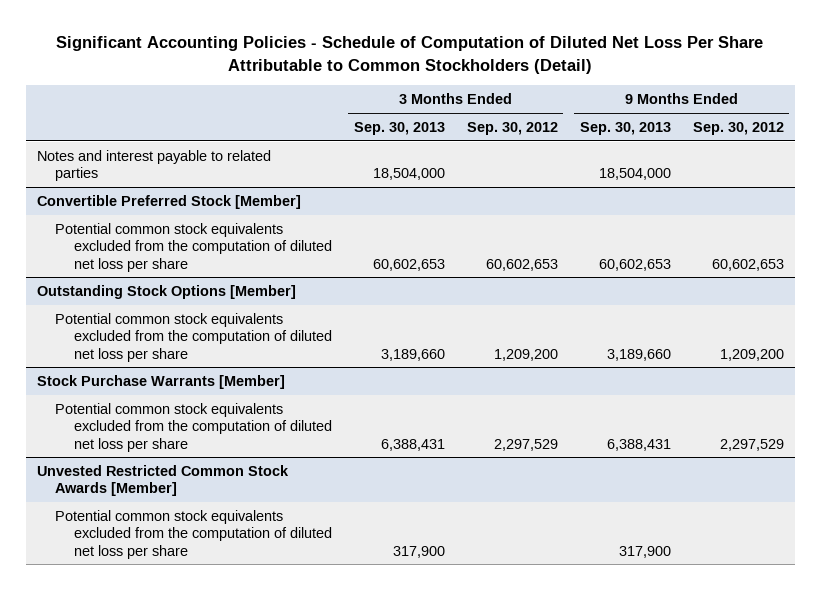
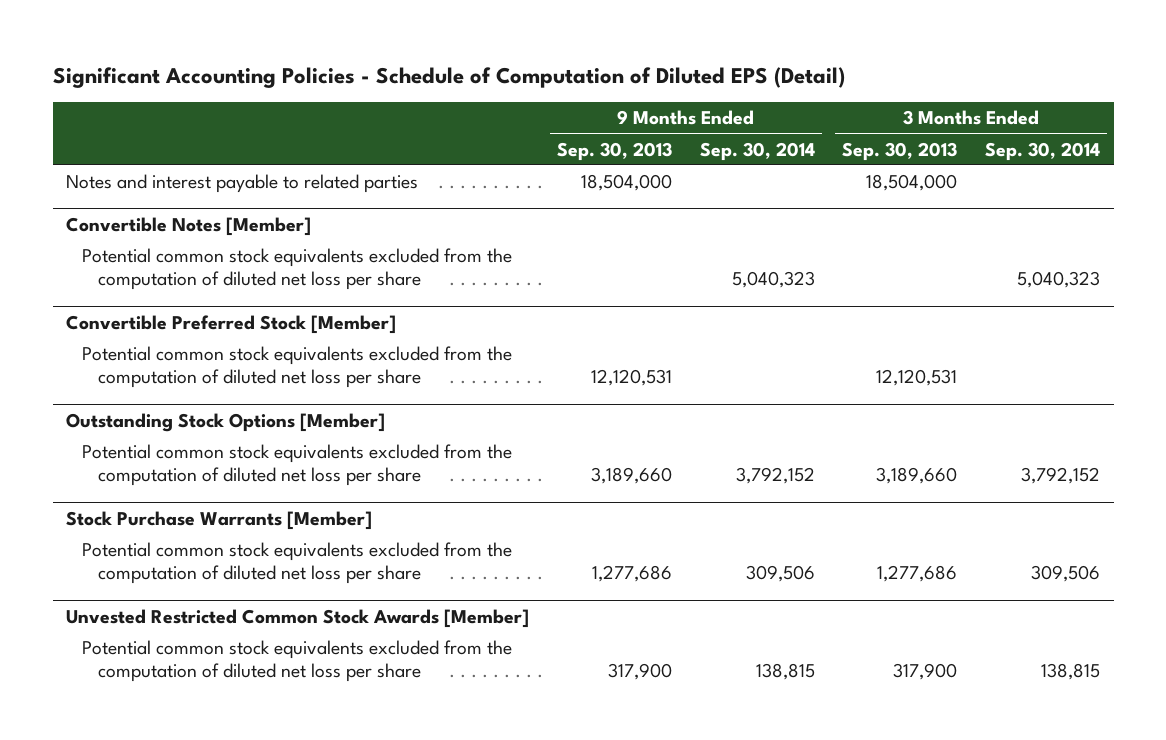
[56,36,764,74] Significant Accounting Policies - Schedule of Computation of Diluted Net Loss Per Share Attributable to Common Stockholders (Detail) -> [52,66,845,88] Significant Accounting Policies - Schedule of Computation of Diluted EPS (Detail)
[466,121,558,135] Sep. 30, 2012 -> none
[692,121,784,135] Sep. 30, 2012 -> none
none -> [699,141,815,161] Sep. 30, 2014
none -> [985,141,1101,161] Sep. 30, 2014
none -> [66,216,312,236] Convertible Notes [Member]
none -> [82,248,513,291] Potential common stock equivalents excluded from the computation of diluted net loss per share
[372,258,445,271] 60,602,653 -> [876,369,958,387] 12,120,531
[598,258,671,271] 60,602,653 -> [591,369,673,387] 12,120,531
[380,438,445,451] 6,388,431 -> [877,565,958,583] 1,277,686
[606,438,671,451] 6,388,431 -> [592,565,673,583] 1,277,686

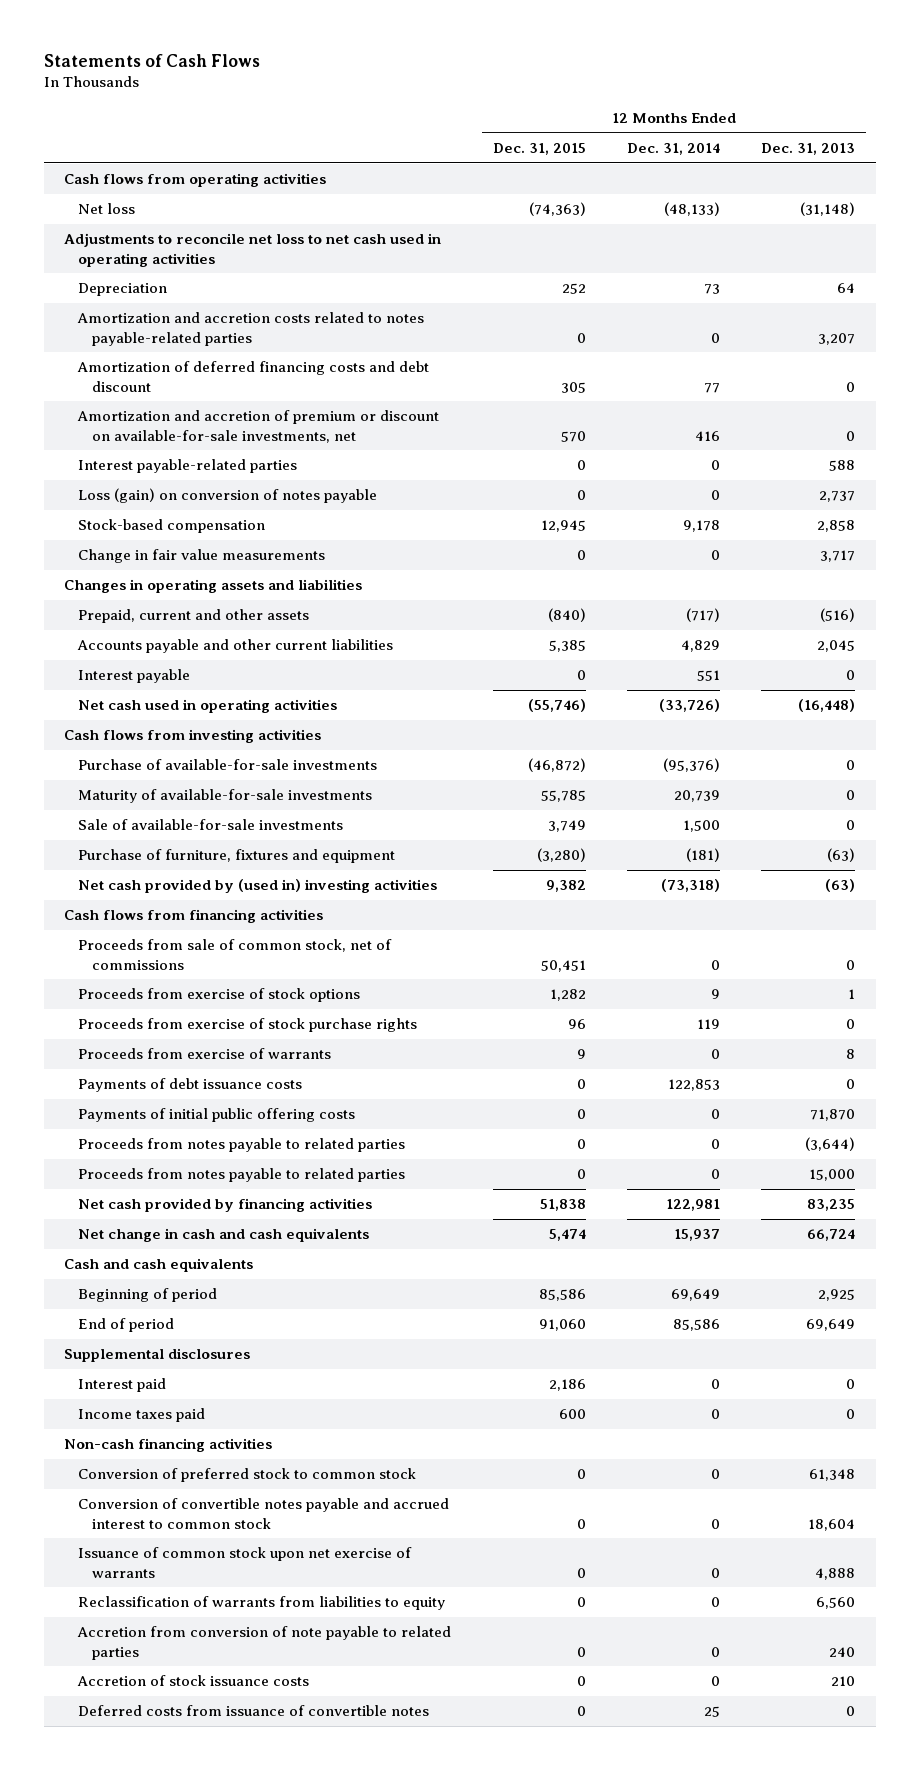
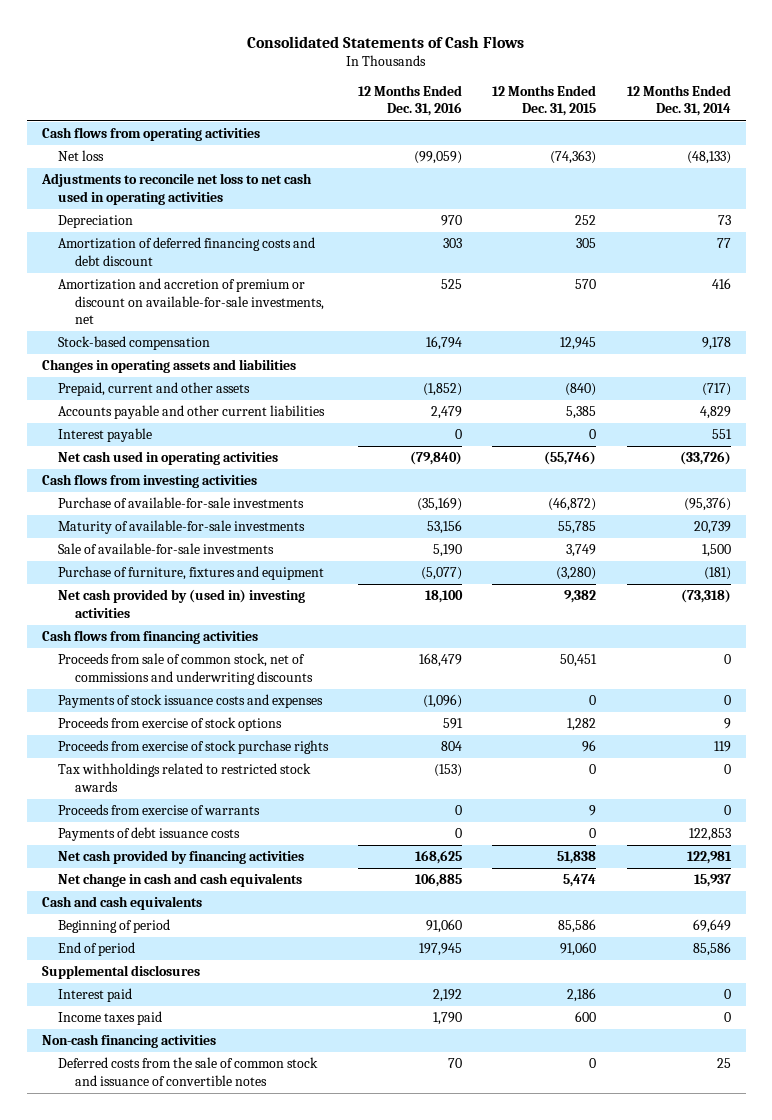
[43,54,260,68] Statements of Cash Flows -> [247,35,525,48] Consolidated Statements of Cash Flows
[761,142,856,155] Dec. 31, 2013 -> none
none -> [358,85,463,117] 12 Months Ended Dec. 31, 2016
[77,312,425,346] Amortization and accretion costs related to notes payable-related parties -> none
[78,459,298,474] Interest payable-related parties -> none
[78,488,378,504] Loss (gain) on conversion of notes payable -> none
[78,549,326,564] Change in fair value measurements -> none
[78,939,393,970] Proceeds from sale of common stock, net of commissions -> [58,653,313,685] Proceeds from sale of common stock, net of commissions and underwriting discounts
none -> [58,694,324,709] Payments of stock issuance costs and expenses
none -> [58,763,312,792] Tax withholdings related to restricted stock awards
[78,1108,356,1123] Payments of initial public offering costs -> none
[78,1138,406,1153] Proceeds from notes payable to related parties -> none
[78,1168,406,1183] Proceeds from notes payable to related parties -> none
[78,1468,417,1483] Conversion of preferred stock to common stock -> none
[78,1498,450,1529] Conversion of convertible notes payable and accrued interest to common stock -> none
[78,1547,413,1578] Issuance of common stock upon net exercise of warrants -> none
[78,1596,446,1611] Reclassification of warrants from liabilities to equity -> none
[77,1626,452,1660] Accretion from conversion of note payable to related parties -> none
[77,1675,310,1687] Accretion of stock issuance costs -> none
[78,1705,430,1717] Deferred costs from issuance of convertible notes -> [58,1057,319,1086] Deferred costs from the sale of common stock and issuance of convertible notes

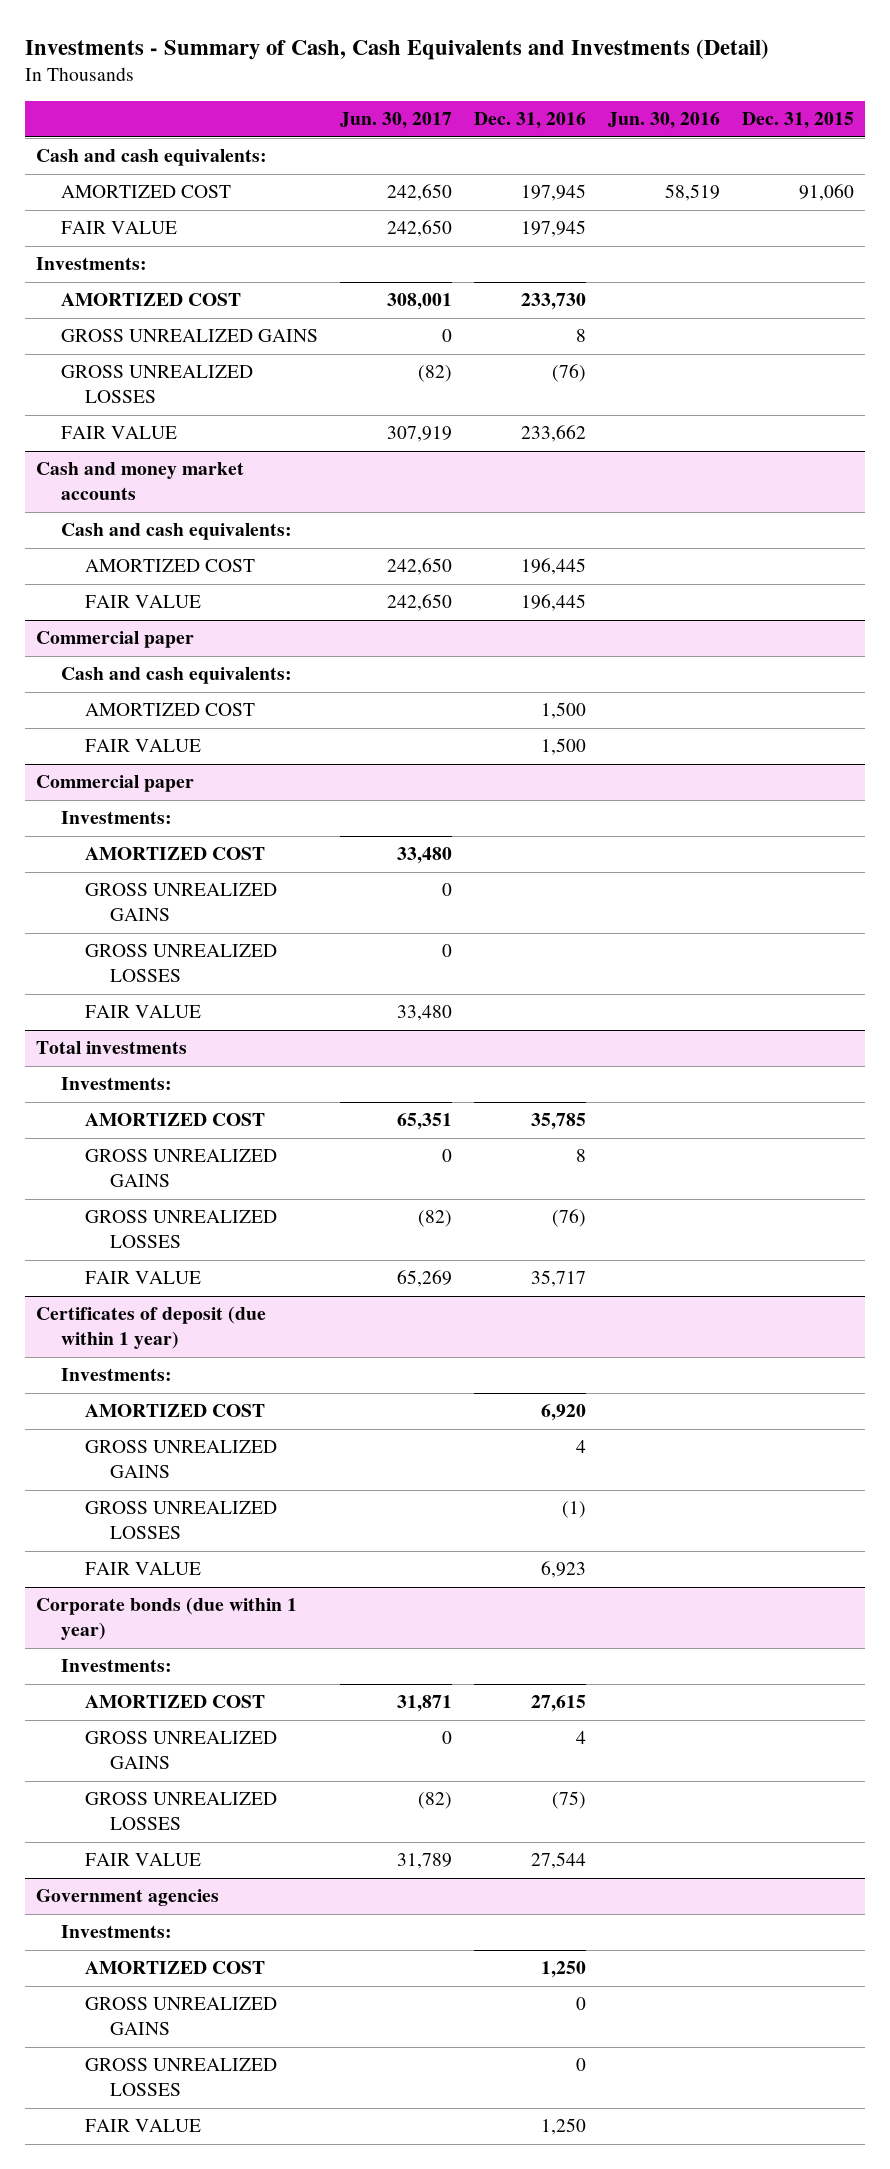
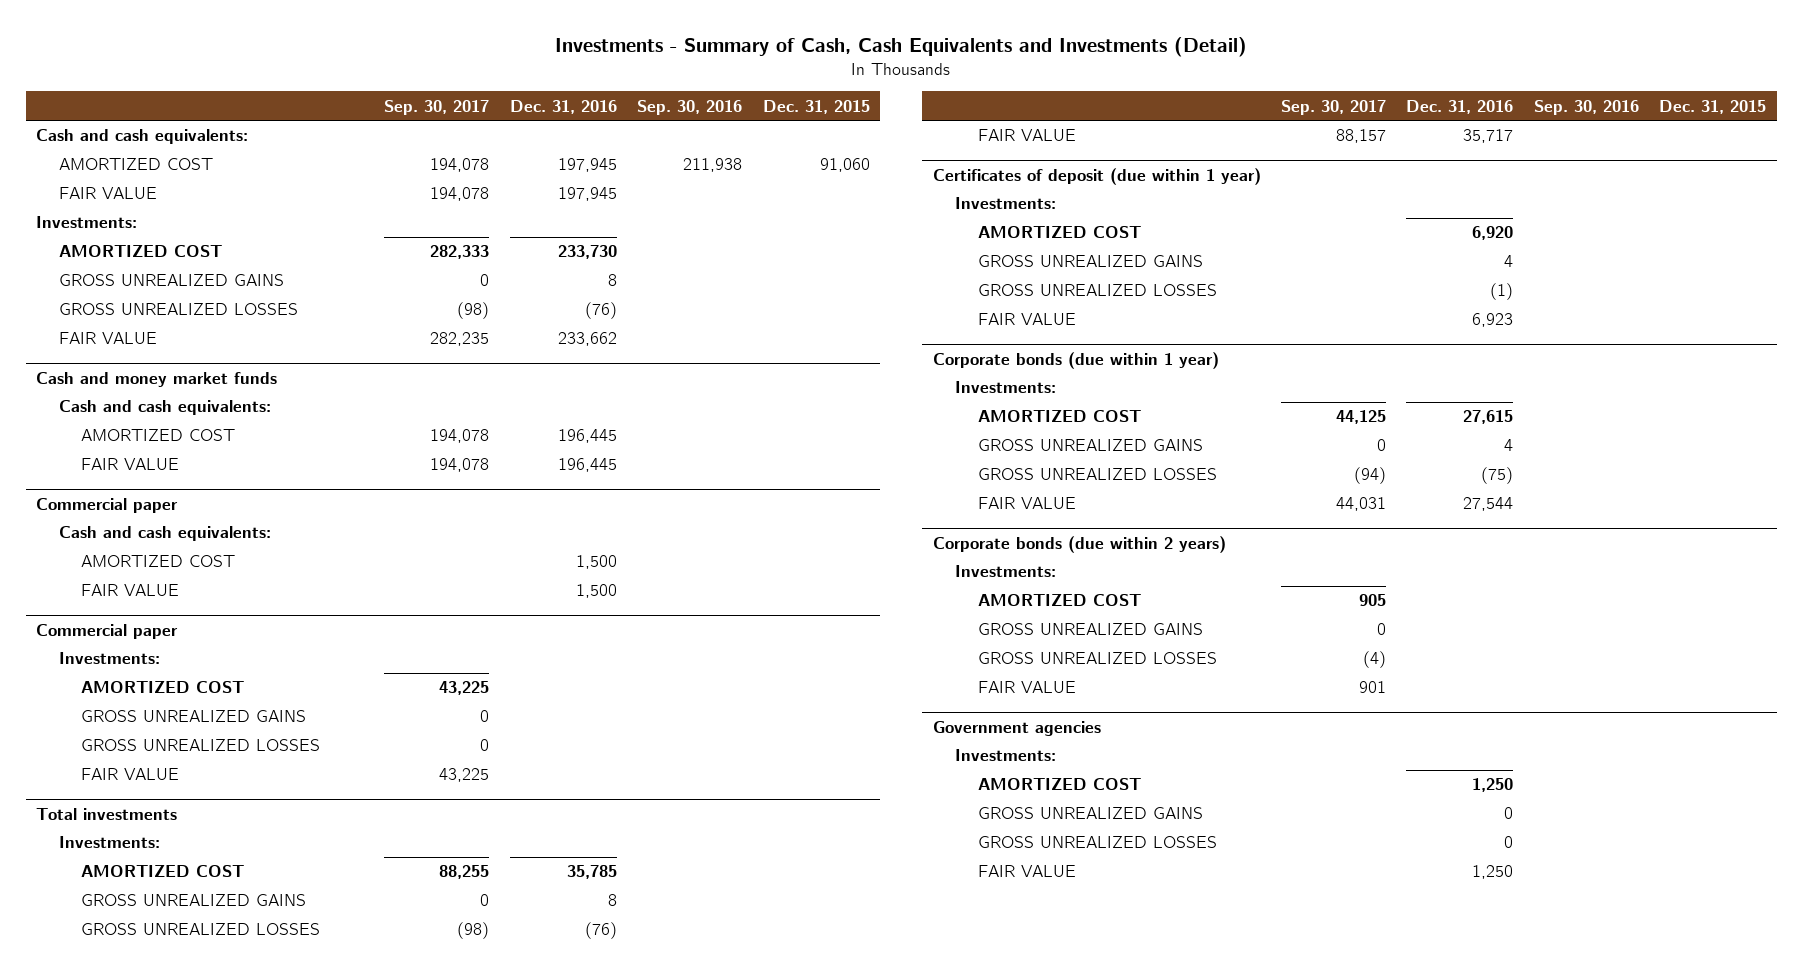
[339,112,452,130] Jun. 30, 2017 -> none
[607,112,720,130] Jun. 30, 2016 -> none
none -> [384,99,490,115] Sep. 30, 2017
none -> [637,99,743,115] Sep. 30, 2016
[36,462,245,501] Cash and money market accounts -> [35,371,277,387] Cash and money market funds
none -> [932,535,1226,553] Corporate bonds (due within 2 years)
none -> [955,565,1057,578] Investments:
none -> [977,594,1141,607] AMORTIZED COST
none -> [977,623,1203,636] GROSS UNREALIZED GAINS
none -> [977,652,1217,665] GROSS UNREALIZED LOSSES
none -> [977,681,1076,694] FAIR VALUE

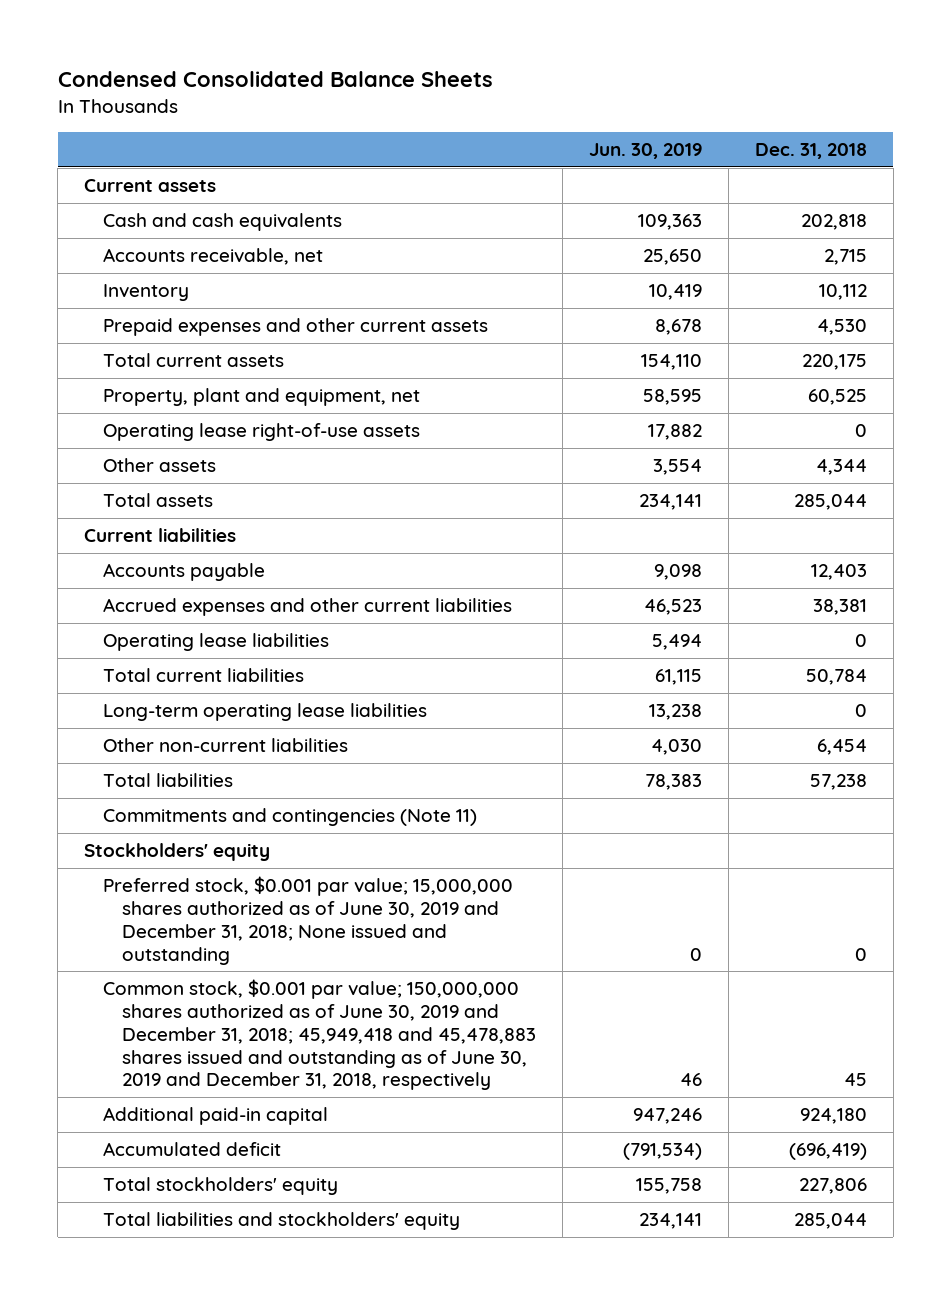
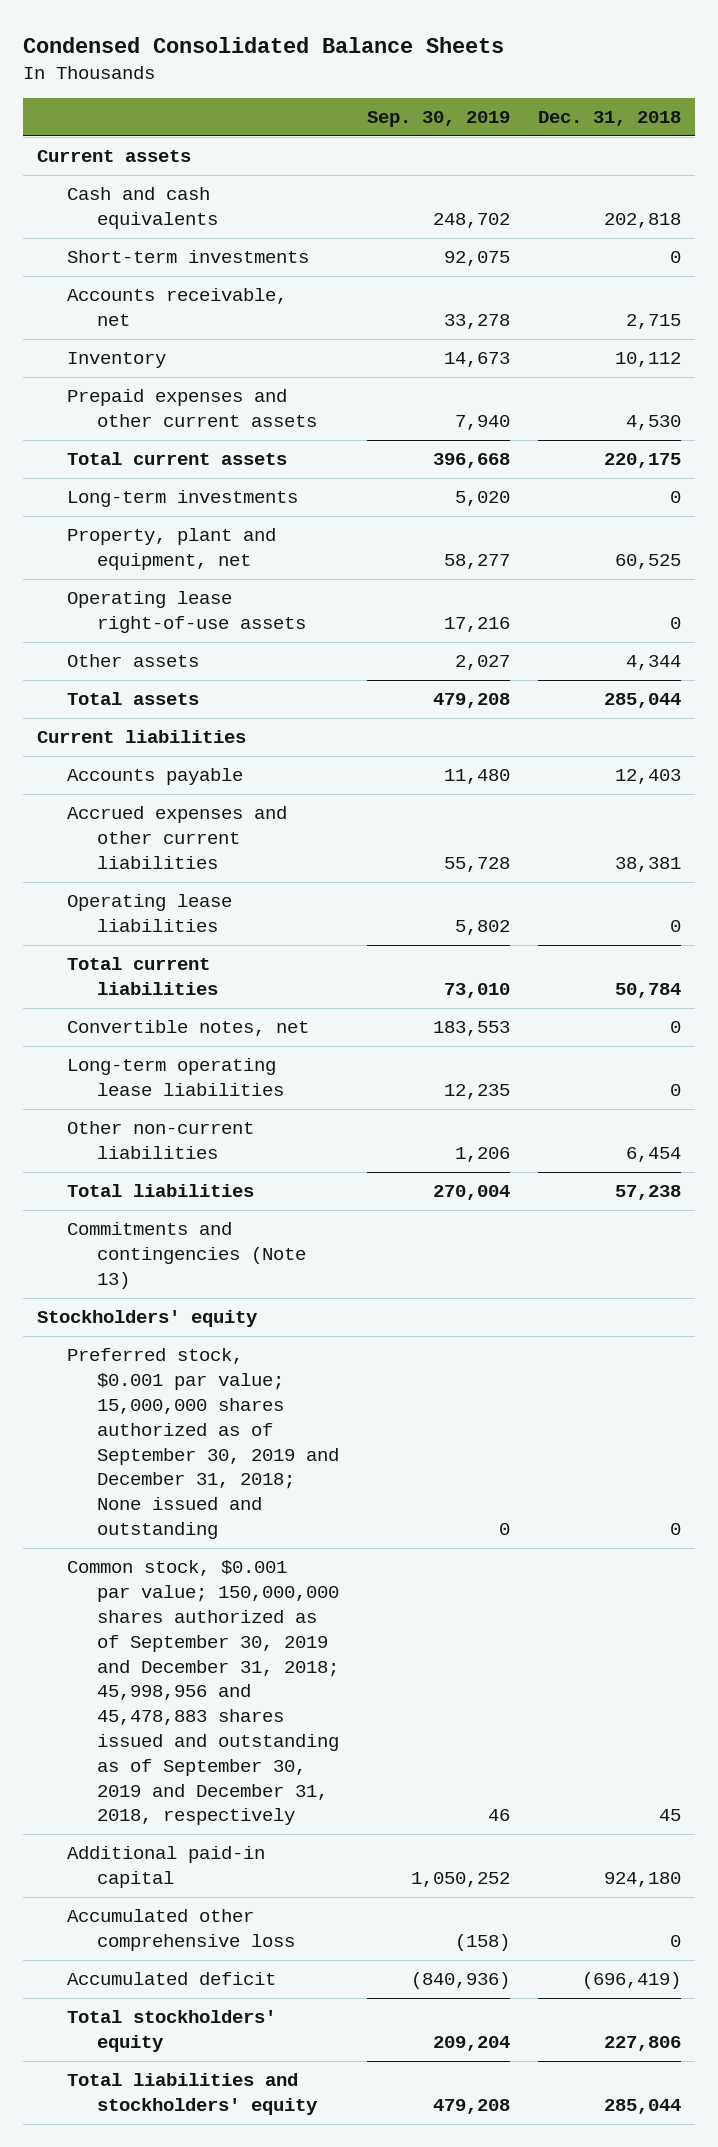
[589,142,703,159] Jun. 30, 2019 -> none
none -> [367,111,511,128] Sep. 30, 2019
none -> [67,250,310,264] Short-term investments
none -> [67,490,299,508] Long-term investments
none -> [67,1020,310,1037] Convertible notes, net
[103,808,478,827] Commitments and contingencies (Note 11) -> [67,1222,307,1289] Commitments and contingencies (Note 13)
[103,876,514,965] Preferred stock, $0.001 par value; 15,000,000 shares authorized as of June 30, 2019 and December 31, 2018; None issued and outstanding -> [67,1348,340,1539] Preferred stock, $0.001 par value; 15,000,000 shares authorized as of September 30, 2019 and December 31, 2018; None issued and outstanding
[103,979,537,1091] Common stock, $0.001 par value; 150,000,000 shares authorized as of June 30, 2019 and December 31, 2018; 45,949,418 and 45,478,883 shares issued and outstanding as of June 30, 2019 and December 31, 2018, respectively -> [67,1560,340,1826] Common stock, $0.001 par value; 150,000,000 shares authorized as of September 30, 2019 and December 31, 2018; 45,998,956 and 45,478,883 shares issued and outstanding as of September 30, 2019 and December 31, 2018, respectively
none -> [67,1909,296,1952] Accumulated other comprehensive loss

